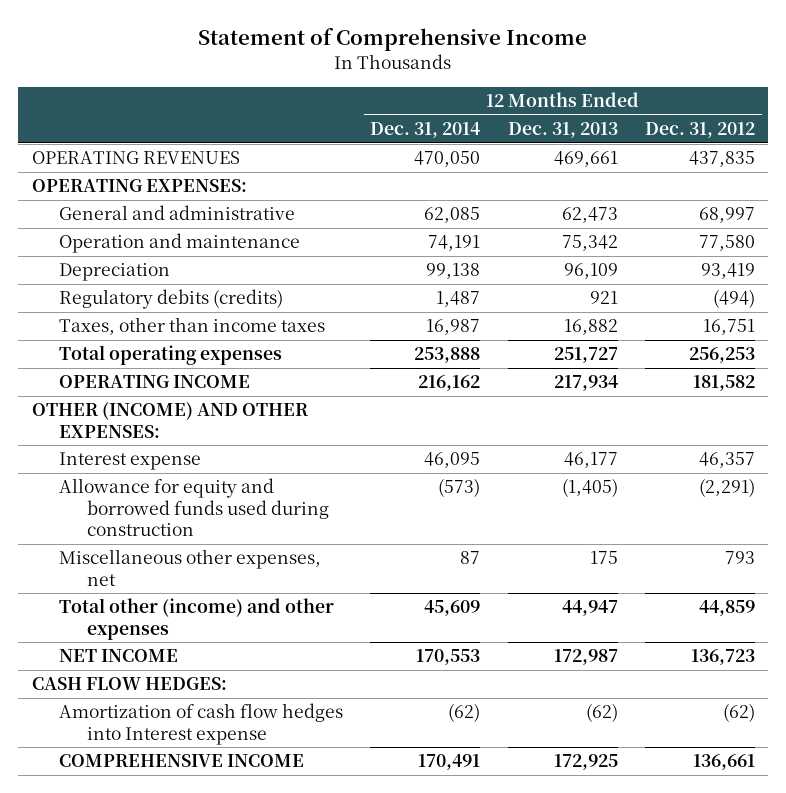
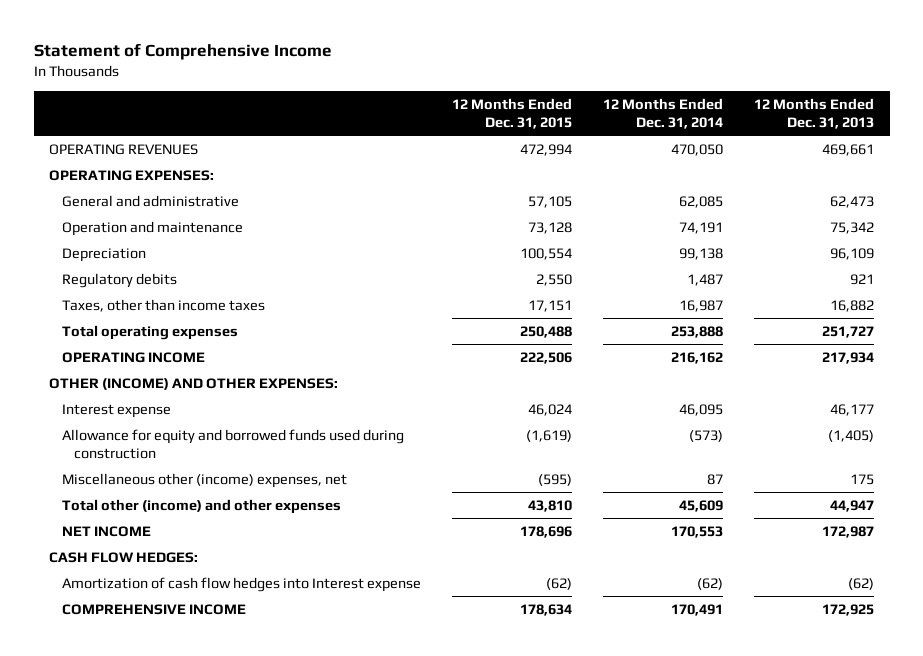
[644,122,755,139] Dec. 31, 2012 -> none
none -> [451,97,572,129] 12 Months Ended Dec. 31, 2015
[59,289,284,310] Regulatory debits (credits) -> [61,272,177,288] Regulatory debits
[59,549,322,586] Miscellaneous other expenses, net -> [61,472,347,488] Miscellaneous other (income) expenses, net

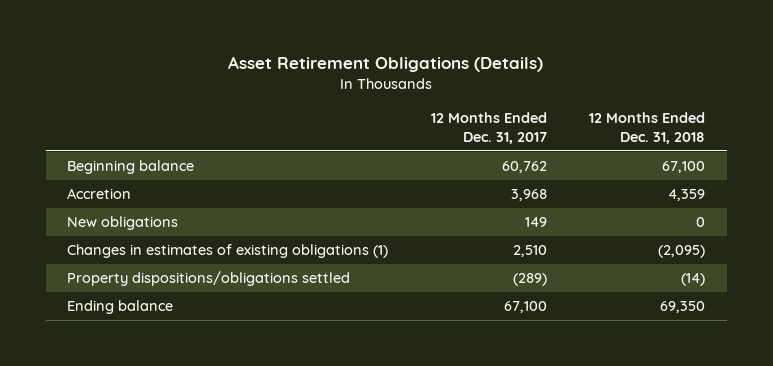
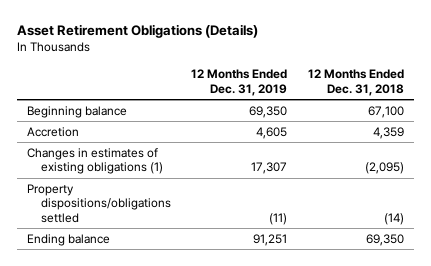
[430,111,547,144] 12 Months Ended Dec. 31, 2017 -> none
none -> [191,69,288,96] 12 Months Ended Dec. 31, 2019
[67,216,179,231] New obligations -> none

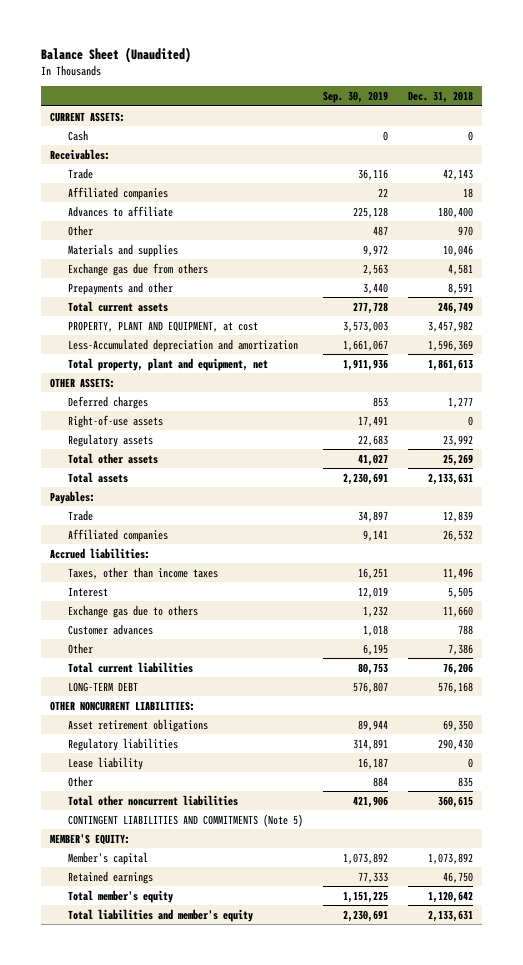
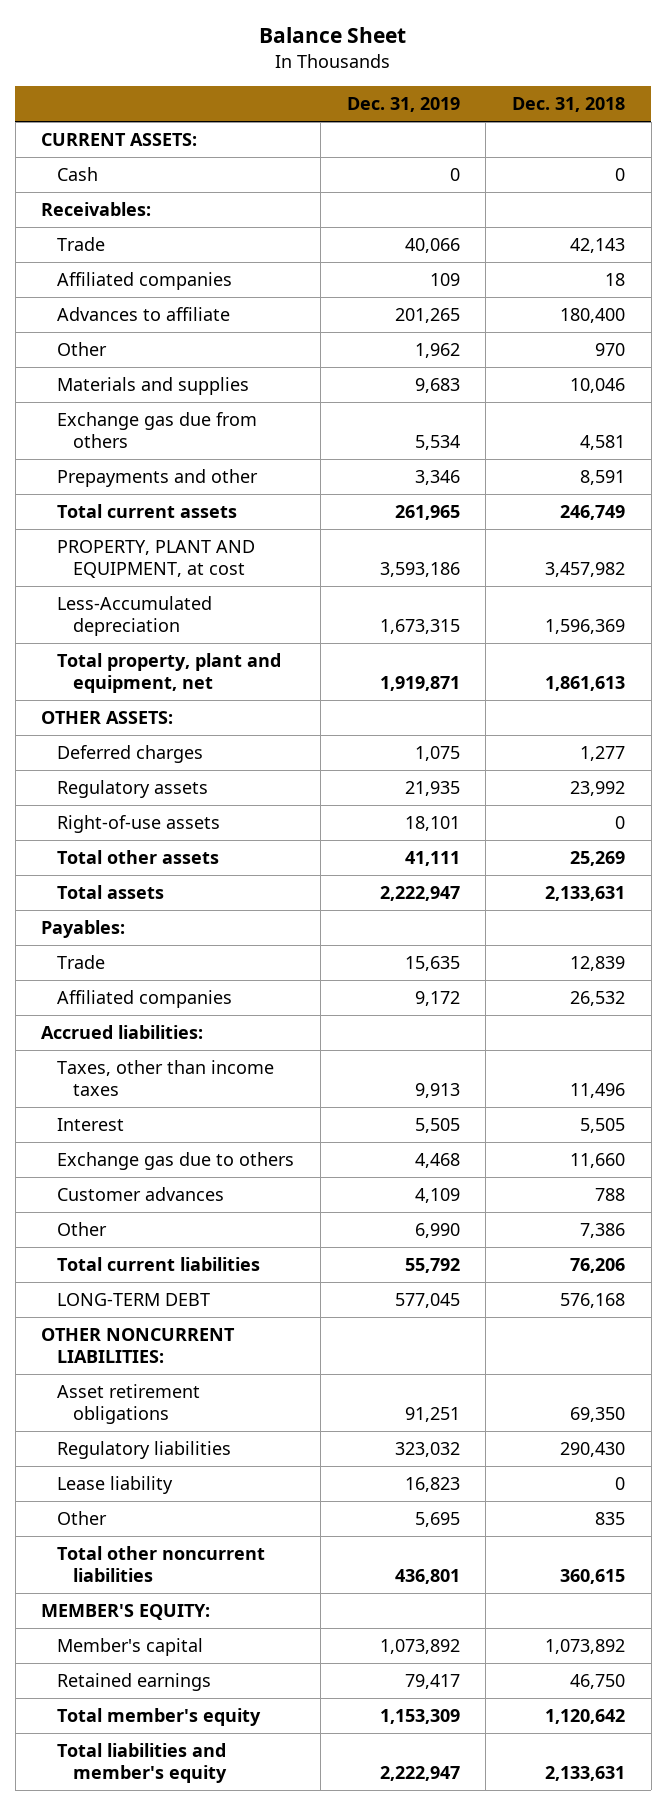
[40,46,191,63] Balance Sheet (Unaudited) -> [259,27,407,44] Balance Sheet
[323,91,389,104] Sep. 30, 2019 -> none
none -> [346,96,460,112] Dec. 31, 2019
[68,338,299,352] Less-Accumulated depreciation and amortization -> [57,596,213,637] Less-Accumulated depreciation
[68,414,164,428] Right-of-use assets -> [57,815,221,834] Right-of-use assets
[68,813,304,827] CONTINGENT LIABILITIES AND COMMITMENTS (Note 5) -> none

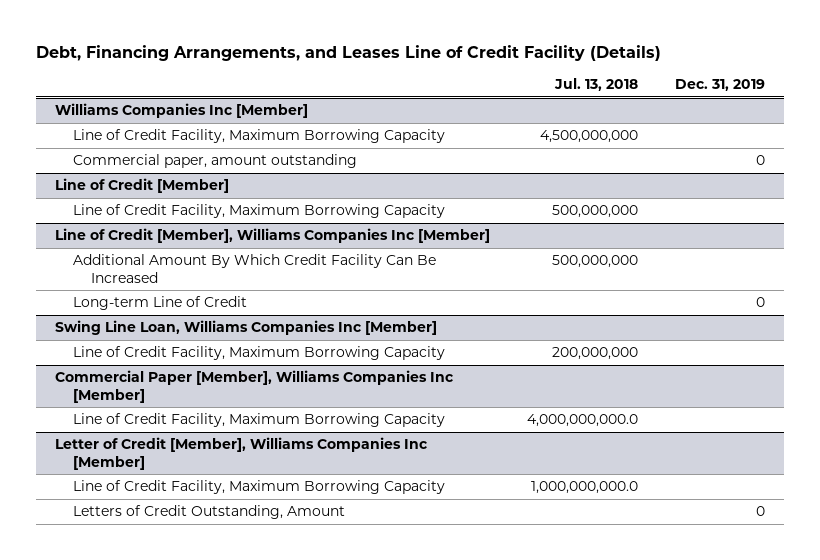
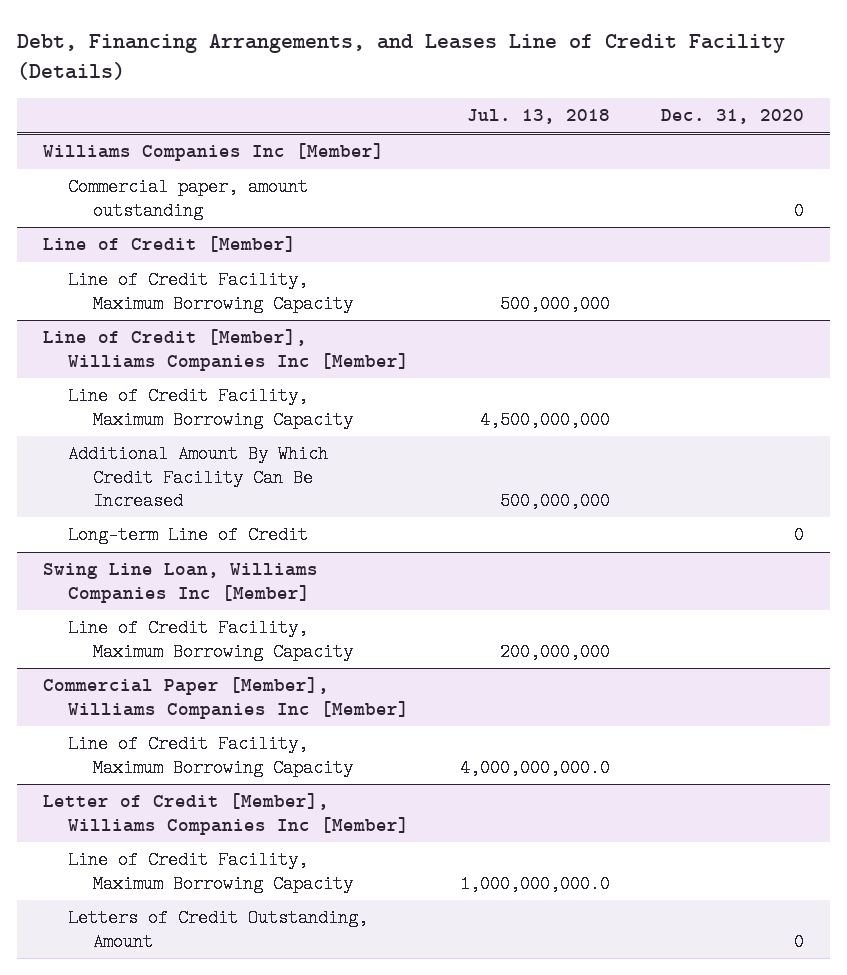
[675,79,766,92] Dec. 31, 2019 -> none
none -> [661,109,805,125] Dec. 31, 2020
[73,129,446,144] Line of Credit Facility, Maximum Borrowing Capacity -> none
none -> [67,387,353,429] Line of Credit Facility, Maximum Borrowing Capacity

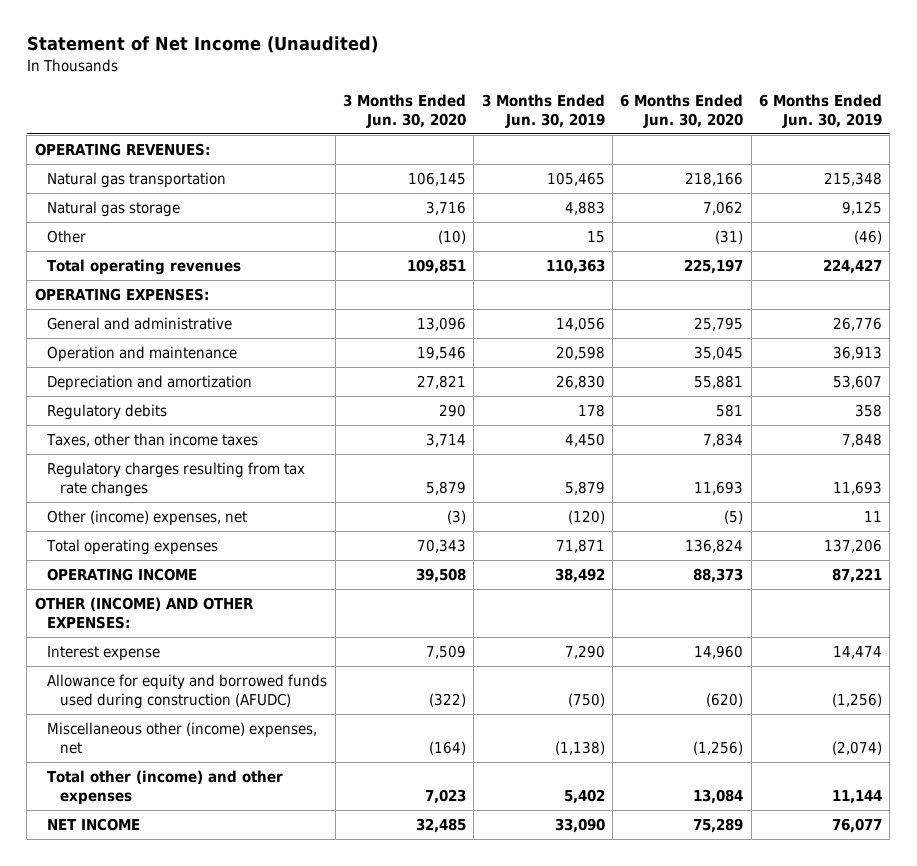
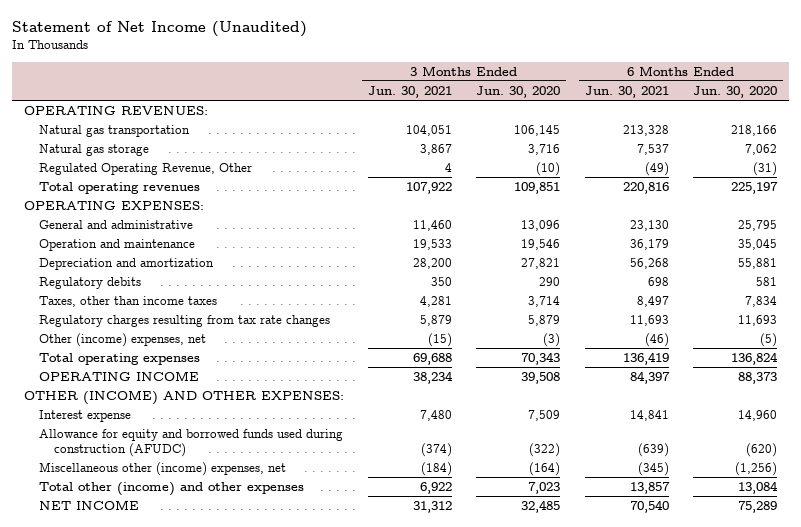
[481,94,605,128] 3 Months Ended Jun. 30, 2019 -> none
[759,94,883,128] 6 Months Ended Jun. 30, 2019 -> none
none -> [368,85,453,98] Jun. 30, 2021
none -> [584,85,669,98] Jun. 30, 2021
[47,230,87,244] Other -> [38,162,252,175] Regulated Operating Revenue, Other

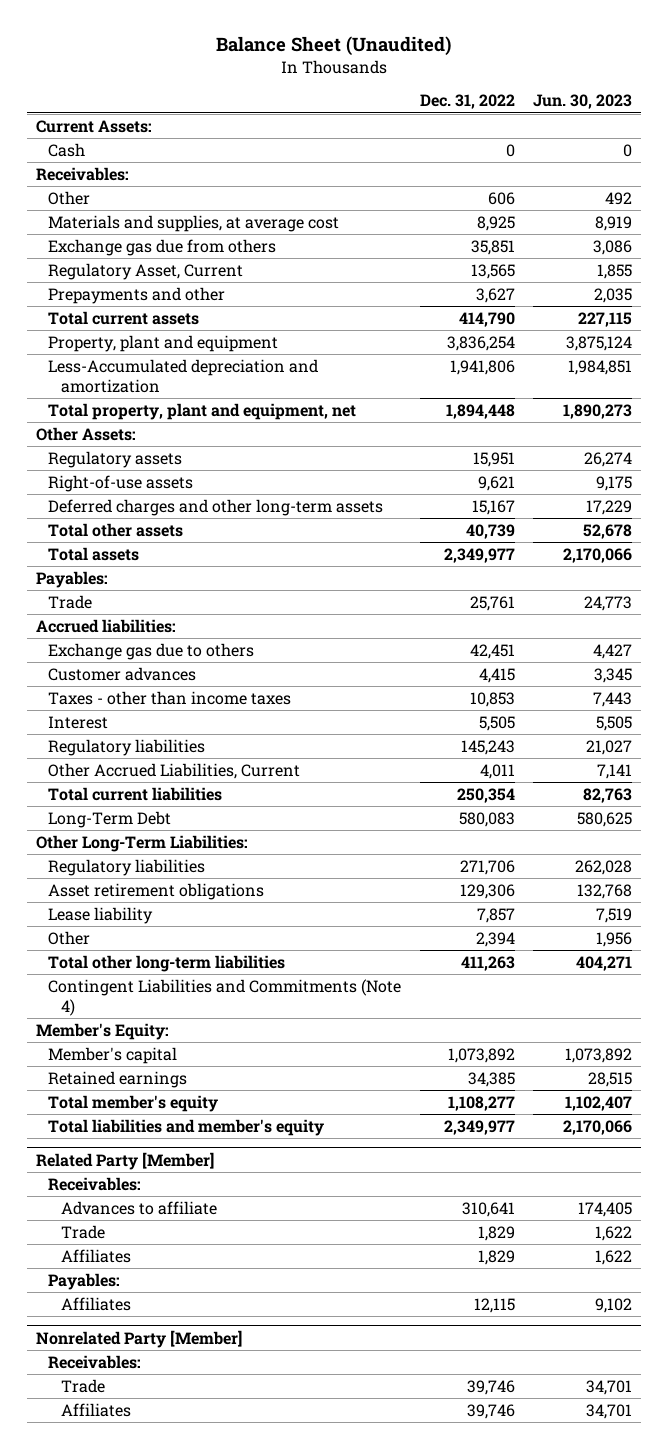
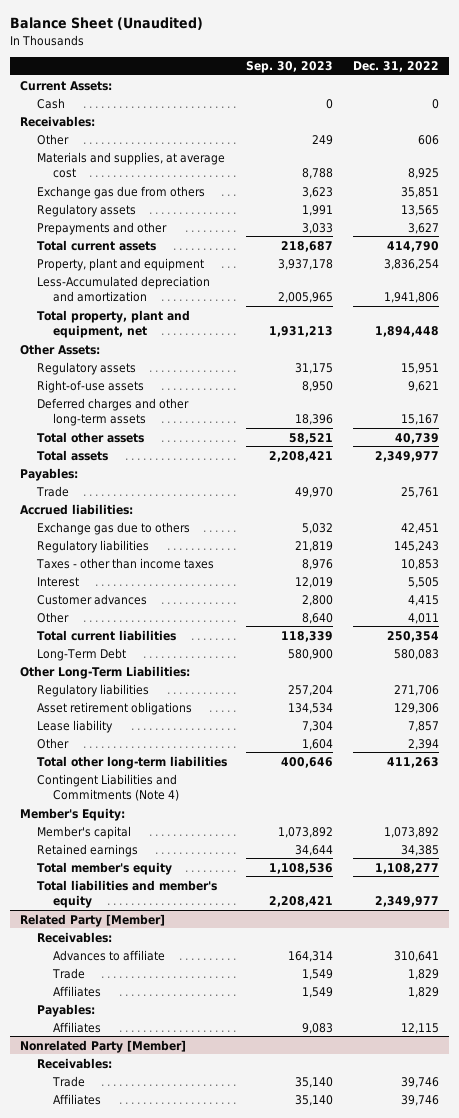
[533,94,633,110] Jun. 30, 2023 -> none
none -> [246,61,334,74] Sep. 30, 2023
[48,262,244,280] Regulatory Asset, Current -> [36,203,136,217] Regulatory assets
[48,738,206,756] Regulatory liabilities -> [36,539,149,553] Regulatory liabilities
[48,666,197,681] Customer advances -> [36,593,147,605] Customer advances
[48,762,301,779] Other Accrued Liabilities, Current -> [36,611,69,623] Other

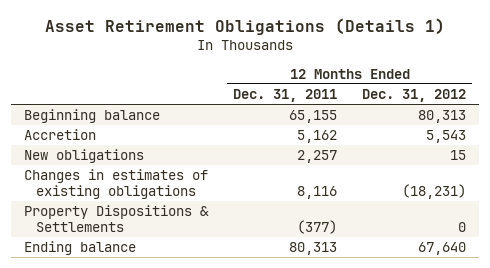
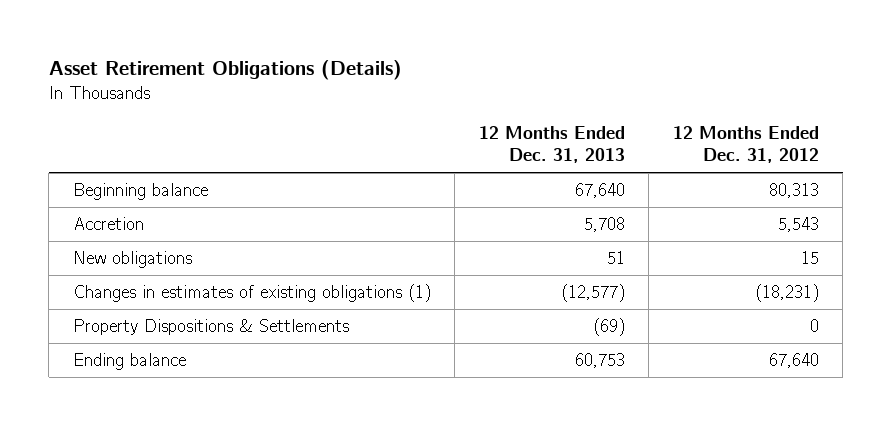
[44,17,445,35] Asset Retirement Obligations (Details 1) -> [48,60,402,81] Asset Retirement Obligations (Details)
[232,88,337,102] Dec. 31, 2011 -> none
none -> [478,126,625,164] 12 Months Ended Dec. 31, 2013
[23,169,208,199] Changes in estimates of existing obligations -> [72,284,431,303] Changes in estimates of existing obligations (1)

